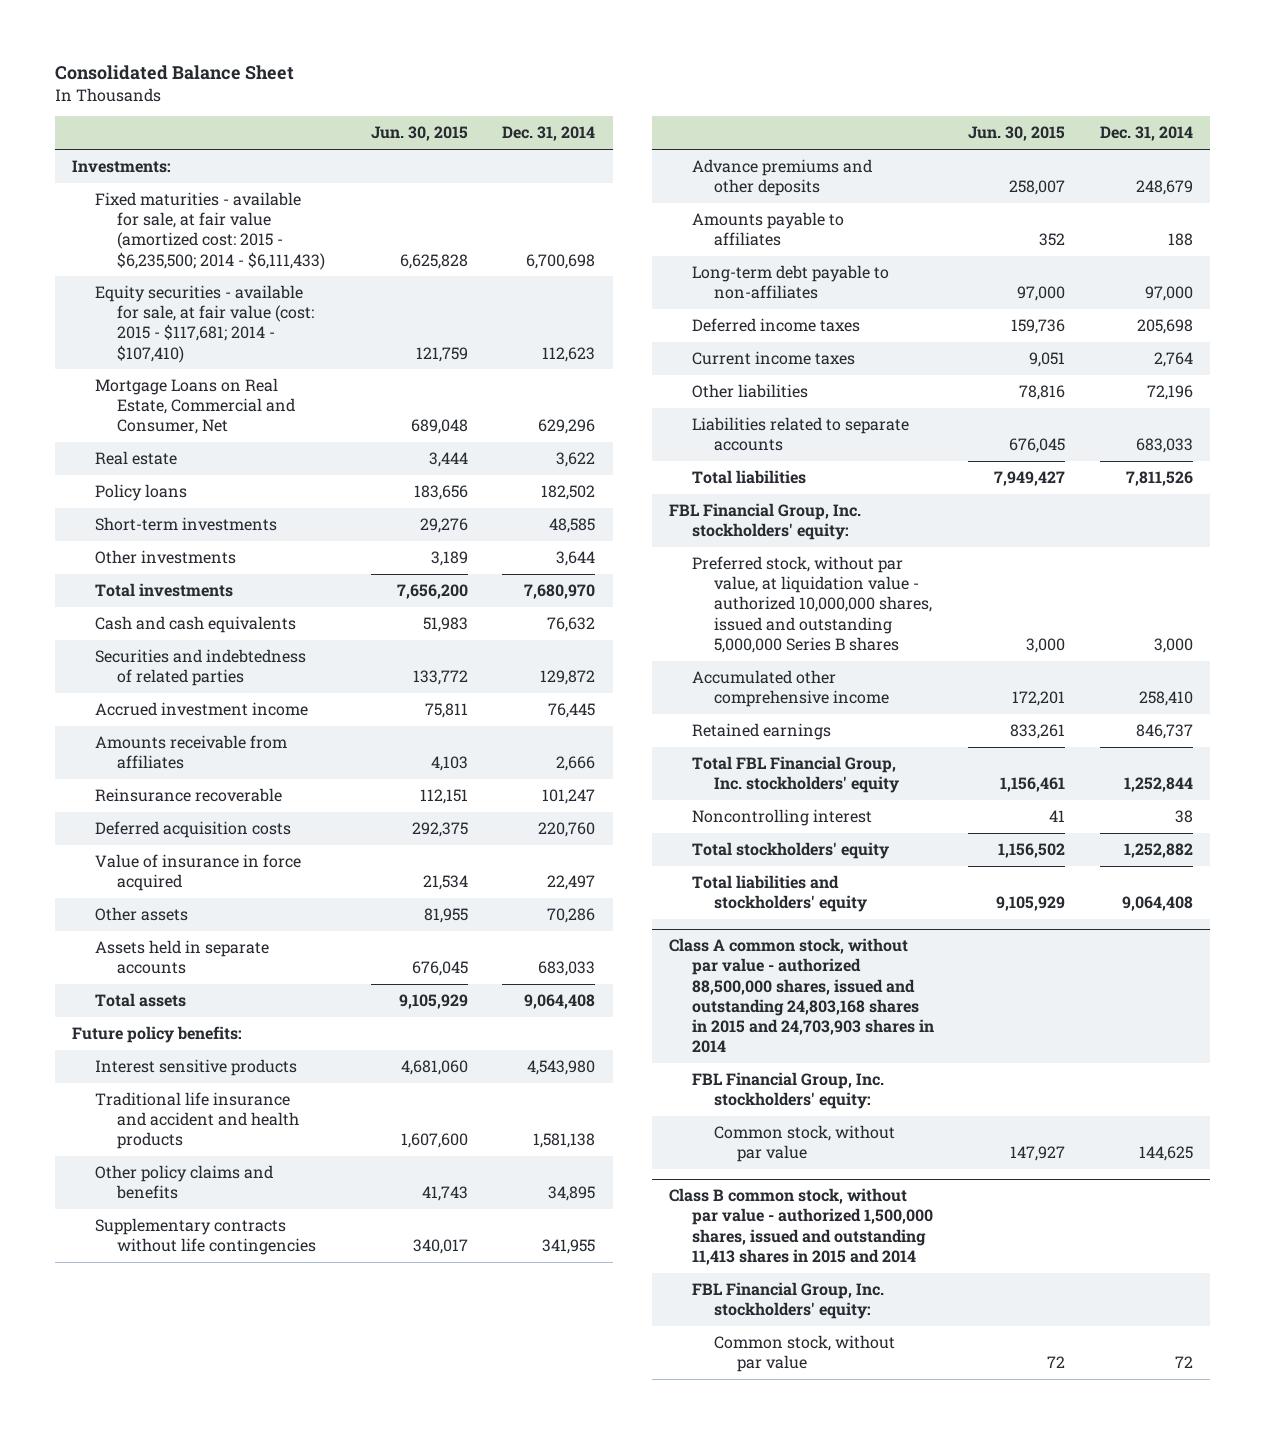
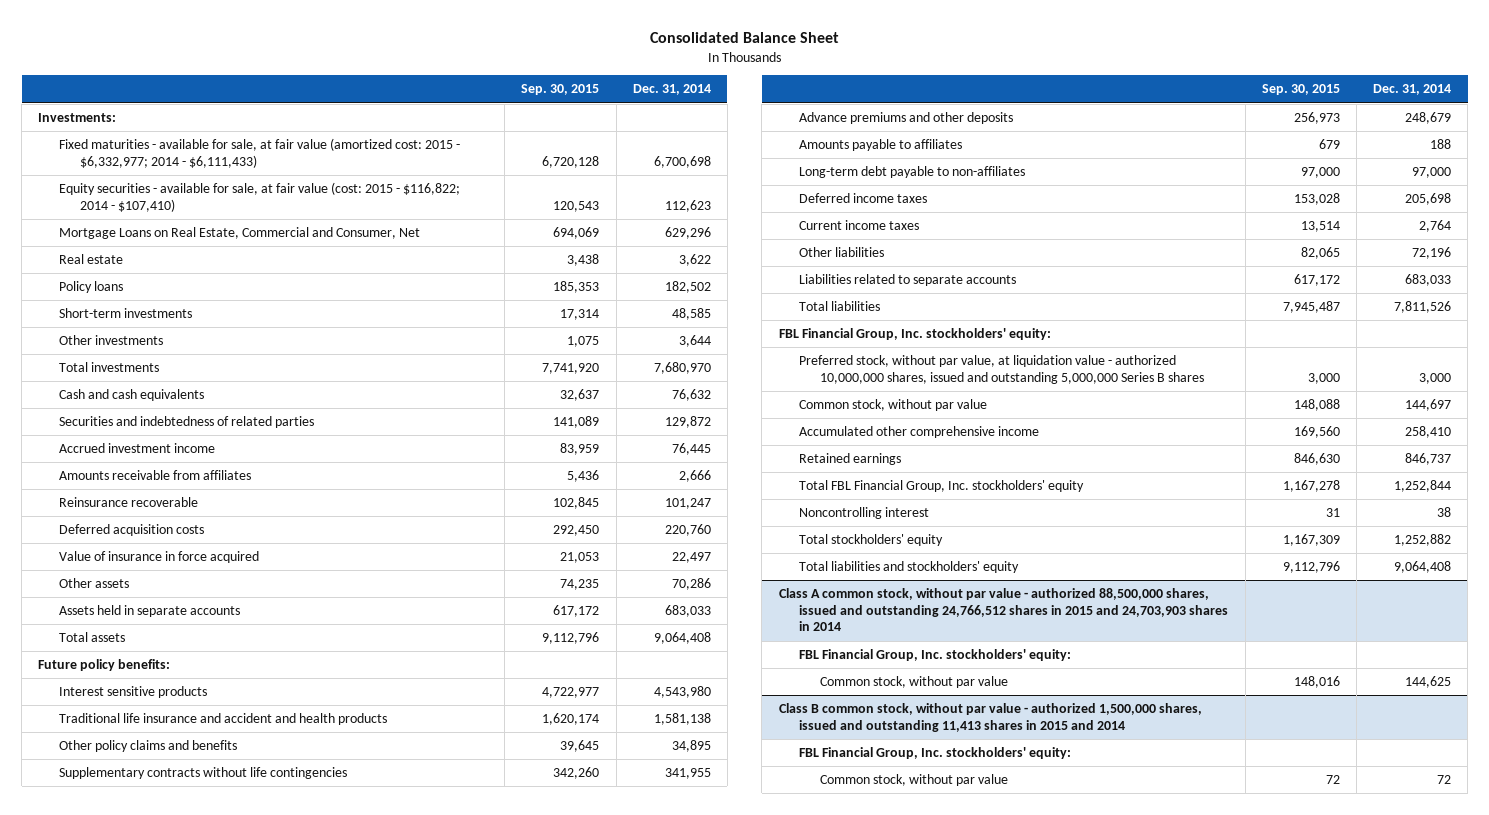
[370,126,468,142] Jun. 30, 2015 -> none
none -> [521,84,600,96] Sep. 30, 2015
[94,192,326,270] Fixed maturities - available for sale, at fair value (amortized cost: 2015 - $6,235,500; 2014 - $6,111,433) -> [59,138,461,168] Fixed maturities - available for sale, at fair value (amortized cost: 2015 - $6,332,977; 2014 - $6,111,433)
[94,285,315,363] Equity securities - available for sale, at fair value (cost: 2015 - $117,681; 2014 - $107,410) -> [59,182,461,212] Equity securities - available for sale, at fair value (cost: 2015 - $116,822; 2014 - $107,410)
none -> [799,399,988,412] Common stock, without par value
[669,938,934,1054] Class A common stock, without par value - authorized 88,500,000 shares, issued and outstanding 24,803,168 shares in 2015 and 24,703,903 shares in 2014 -> [778,588,1229,632] Class A common stock, without par value - authorized 88,500,000 shares, issued and outstanding 24,766,512 shares in 2015 and 24,703,903 shares in 2014

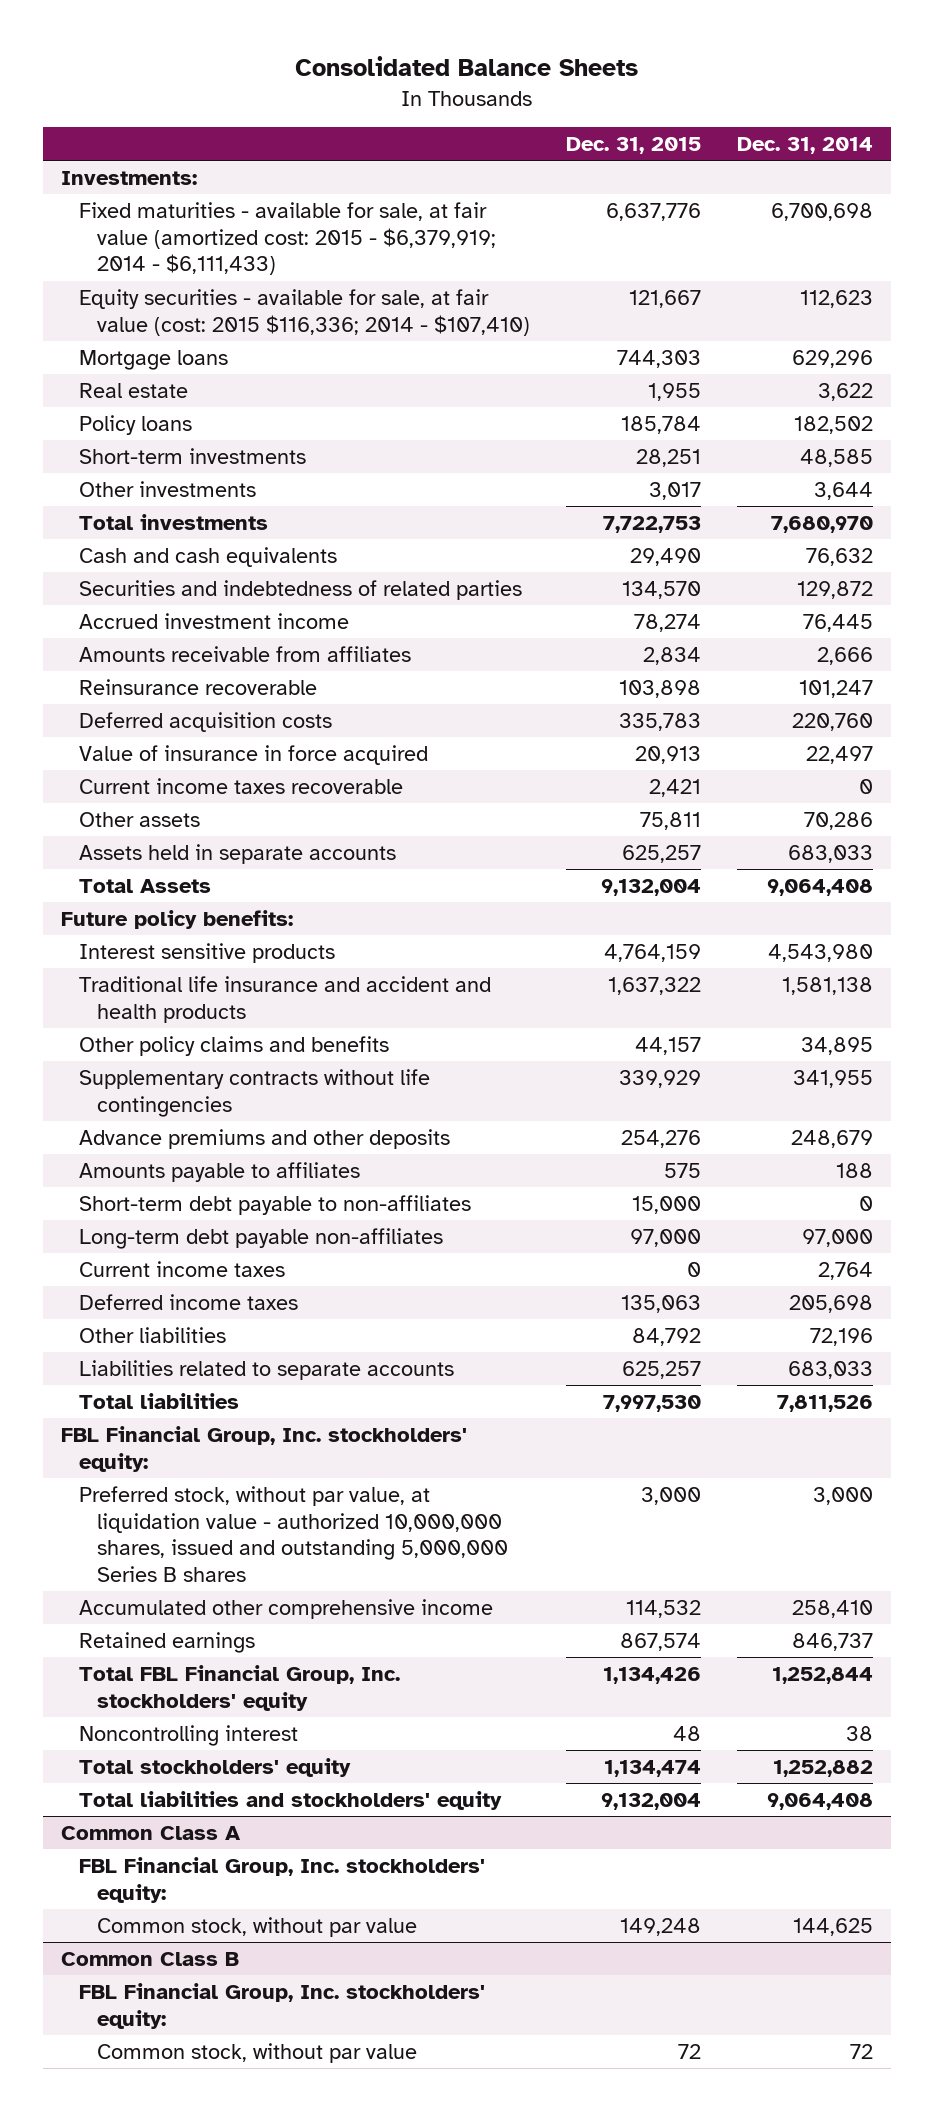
[649,32,839,44] Consolidated Balance Sheet -> [294,56,638,77] Consolidated Balance Sheets
[521,84,600,96] Sep. 30, 2015 -> none
none -> [565,137,701,155] Dec. 31, 2015
[59,138,461,168] Fixed maturities - available for sale, at fair value (amortized cost: 2015 - $6,332,977; 2014 - $6,111,433) -> [78,201,496,276] Fixed maturities - available for sale, at fair value (amortized cost: 2015 - $6,379,919; 2014 - $6,111,433)
[59,182,461,212] Equity securities - available for sale, at fair value (cost: 2015 - $116,822; 2014 - $107,410) -> [78,288,530,336] Equity securities - available for sale, at fair value (cost: 2015 $116,336; 2014 - $107,410)
[59,227,421,240] Mortgage Loans on Real Estate, Commercial and Consumer, Net -> [78,349,228,370] Mortgage loans
none -> [78,777,403,794] Current income taxes recoverable
[59,632,126,643] Total assets -> [78,878,211,893] Total Assets
none -> [78,1194,471,1215] Short-term debt payable to non-affiliates
[799,166,1026,179] Long-term debt payable to non-affiliates -> [78,1227,443,1249] Long-term debt payable non-affiliates
[799,193,928,204] Deferred income taxes -> [78,1293,298,1310] Deferred income taxes
[799,399,988,412] Common stock, without par value -> none
[778,588,1229,632] Class A common stock, without par value - authorized 88,500,000 shares, issued and outstanding 24,766,512 shares in 2015 and 24,703,903 shares in 2014 -> [60,1825,241,1840] Common Class A
[778,703,1202,732] Class B common stock, without par value - authorized 1,500,000 shares, issued and outstanding 11,413 shares in 2015 and 2014 -> [60,1951,239,1966] Common Class B

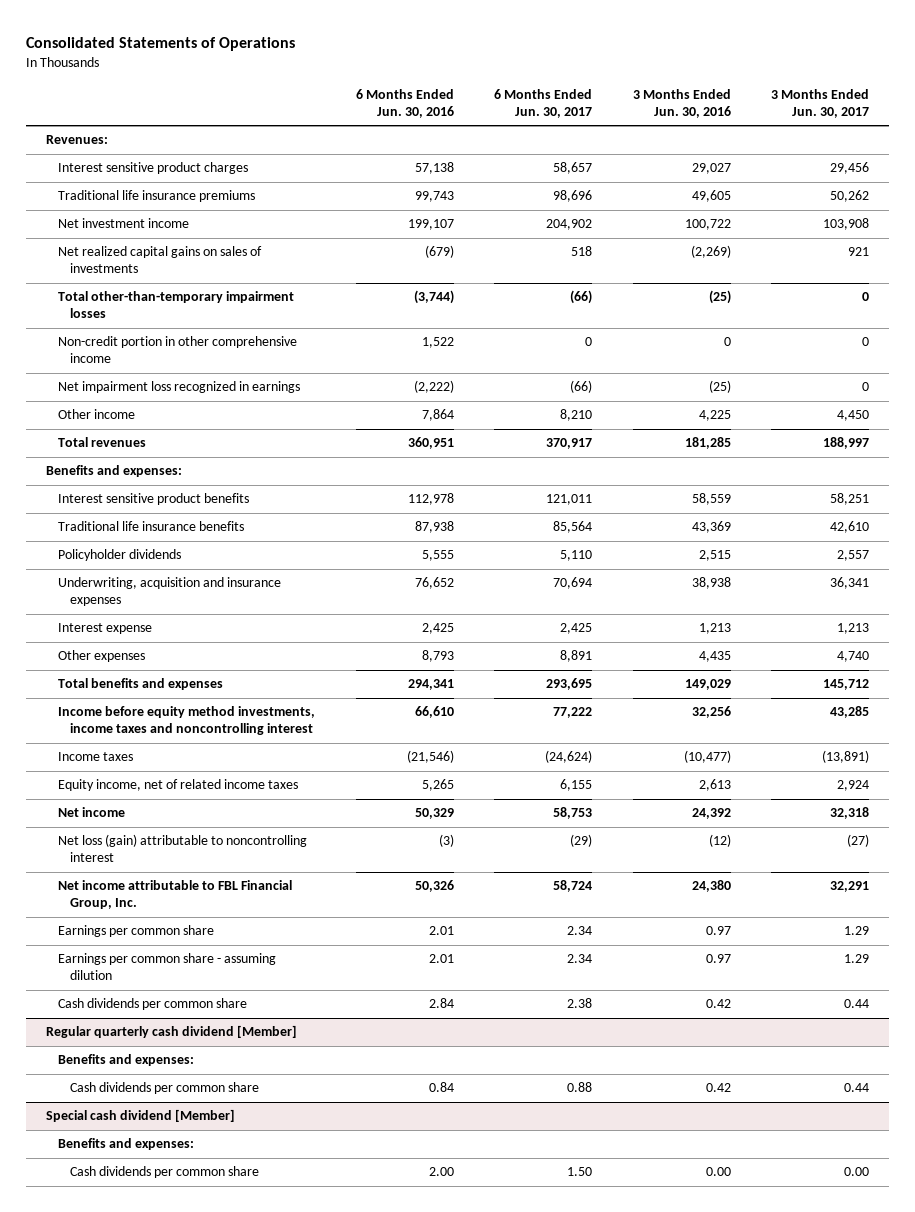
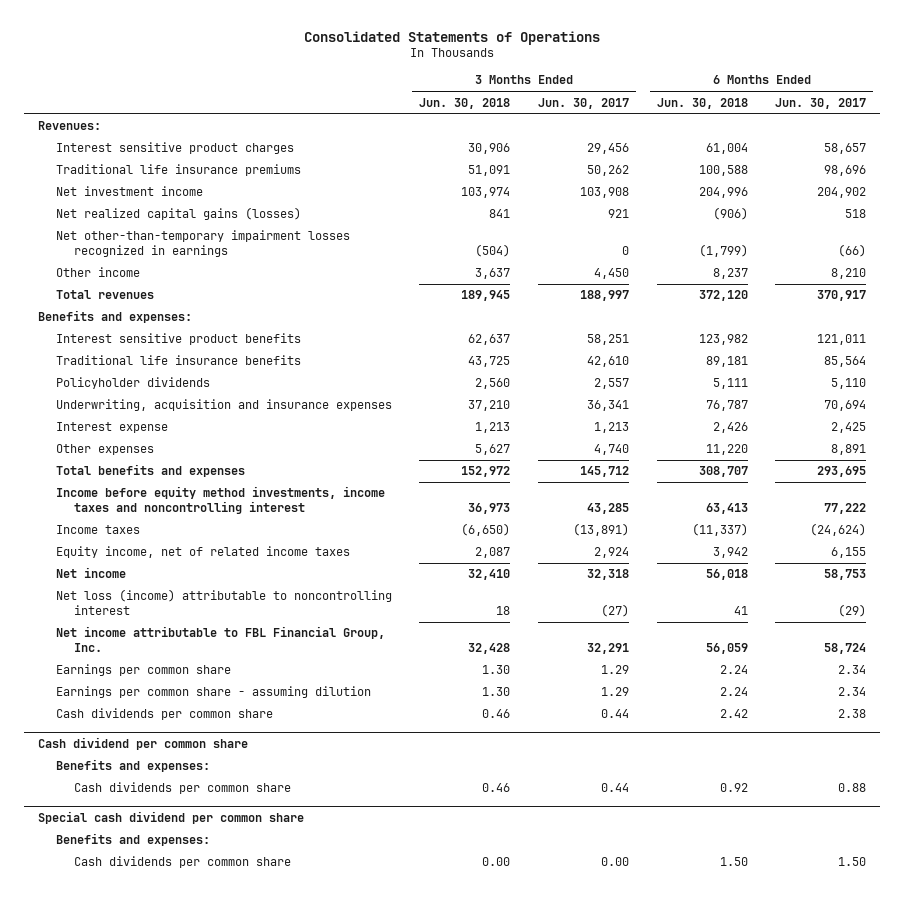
[355,89,454,119] 6 Months Ended Jun. 30, 2016 -> none
[632,89,731,119] 3 Months Ended Jun. 30, 2016 -> none
none -> [419,97,511,109] Jun. 30, 2018
none -> [656,97,748,109] Jun. 30, 2018
[58,291,295,319] Total other-than-temporary impairment losses -> none
[58,336,298,364] Non-credit portion in other comprehensive income -> none
[58,246,263,274] Net realized capital gains on sales of investments -> [55,207,301,221] Net realized capital gains (losses)
[58,381,301,394] Net impairment loss recognized in earnings -> [55,230,350,257] Net other-than-temporary impairment losses recognized in earnings
[58,834,308,863] Net loss (gain) attributable to noncontrolling interest -> [55,589,392,615] Net loss (income) attributable to noncontrolling interest
[45,1025,297,1039] Regular quarterly cash dividend [Member] -> [37,736,248,750] Cash dividend per common share
[45,1109,235,1123] Special cash dividend [Member] -> [37,810,304,824] Special cash dividend per common share

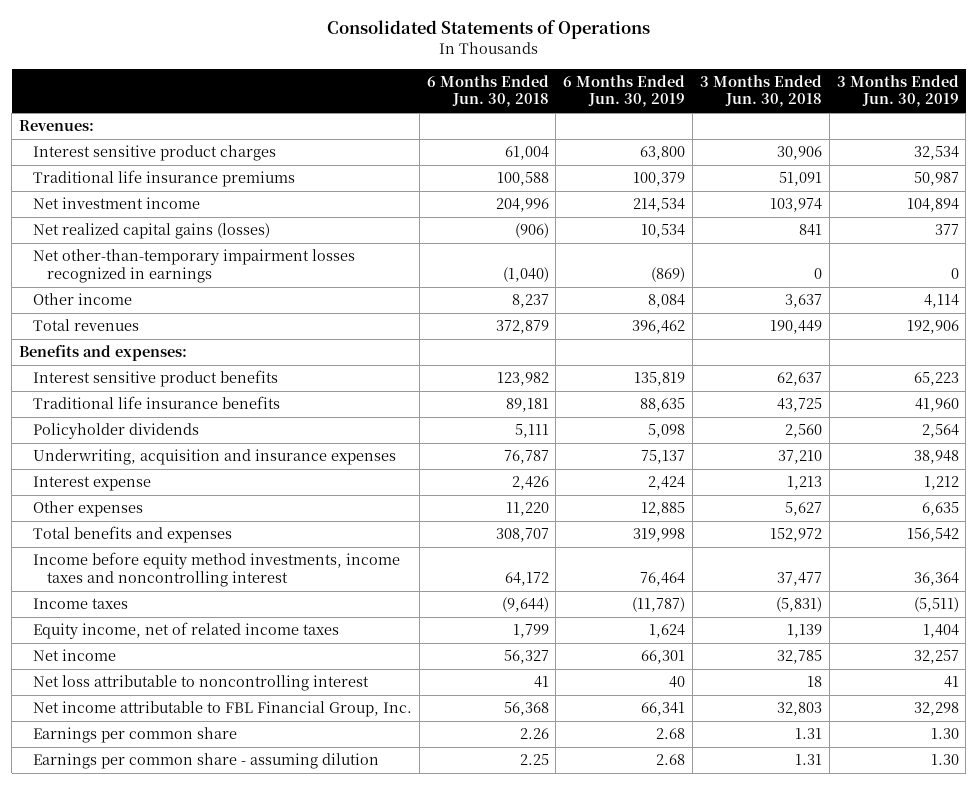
[538,97,630,109] Jun. 30, 2017 -> none
[775,97,867,109] Jun. 30, 2017 -> none
none -> [563,75,686,108] 6 Months Ended Jun. 30, 2019
none -> [836,75,959,108] 3 Months Ended Jun. 30, 2019
[475,243,511,257] (504) -> [813,267,822,279] 0
[698,243,748,257] (1,799) -> [502,266,549,282] (1,040)
[461,290,511,302] 189,945 -> [769,320,822,335] 190,449
[698,290,748,302] 372,120 -> [495,320,549,335] 372,879
[55,708,273,721] Cash dividends per common share -> none
[37,736,248,750] Cash dividend per common share -> none
[55,759,210,773] Benefits and expenses: -> none
[73,782,291,795] Cash dividends per common share -> none
[37,810,304,824] Special cash dividend per common share -> none
[55,833,210,847] Benefits and expenses: -> none
[73,856,291,869] Cash dividends per common share -> none
[468,502,511,514] 36,973 -> [776,571,822,586] 37,477
[705,502,748,514] 63,413 -> [504,571,549,586] 64,172
[461,523,511,537] (6,650) -> [775,597,822,613] (5,831)
[691,523,748,537] (11,337) -> [501,597,549,613] (9,644)
[475,547,511,559] 2,087 -> [786,624,822,639] 1,139
[712,547,748,559] 3,942 -> [512,624,549,639] 1,799
[468,569,511,581] 32,410 -> [776,650,822,665] 32,785
[705,569,748,581] 56,018 -> [503,650,549,665] 56,327
[55,589,392,615] Net loss (income) attributable to noncontrolling interest -> [32,675,369,692] Net loss attributable to noncontrolling interest
[468,642,511,654] 32,428 -> [776,702,822,717] 32,803
[705,642,748,654] 56,059 -> [503,702,549,717] 56,368
[482,665,511,675] 1.30 -> [794,728,822,740] 1.31
[719,665,748,675] 2.24 -> [519,728,549,740] 2.26
[482,687,511,697] 1.30 -> [794,754,822,766] 1.31
[719,687,748,697] 2.24 -> [519,754,549,766] 2.25

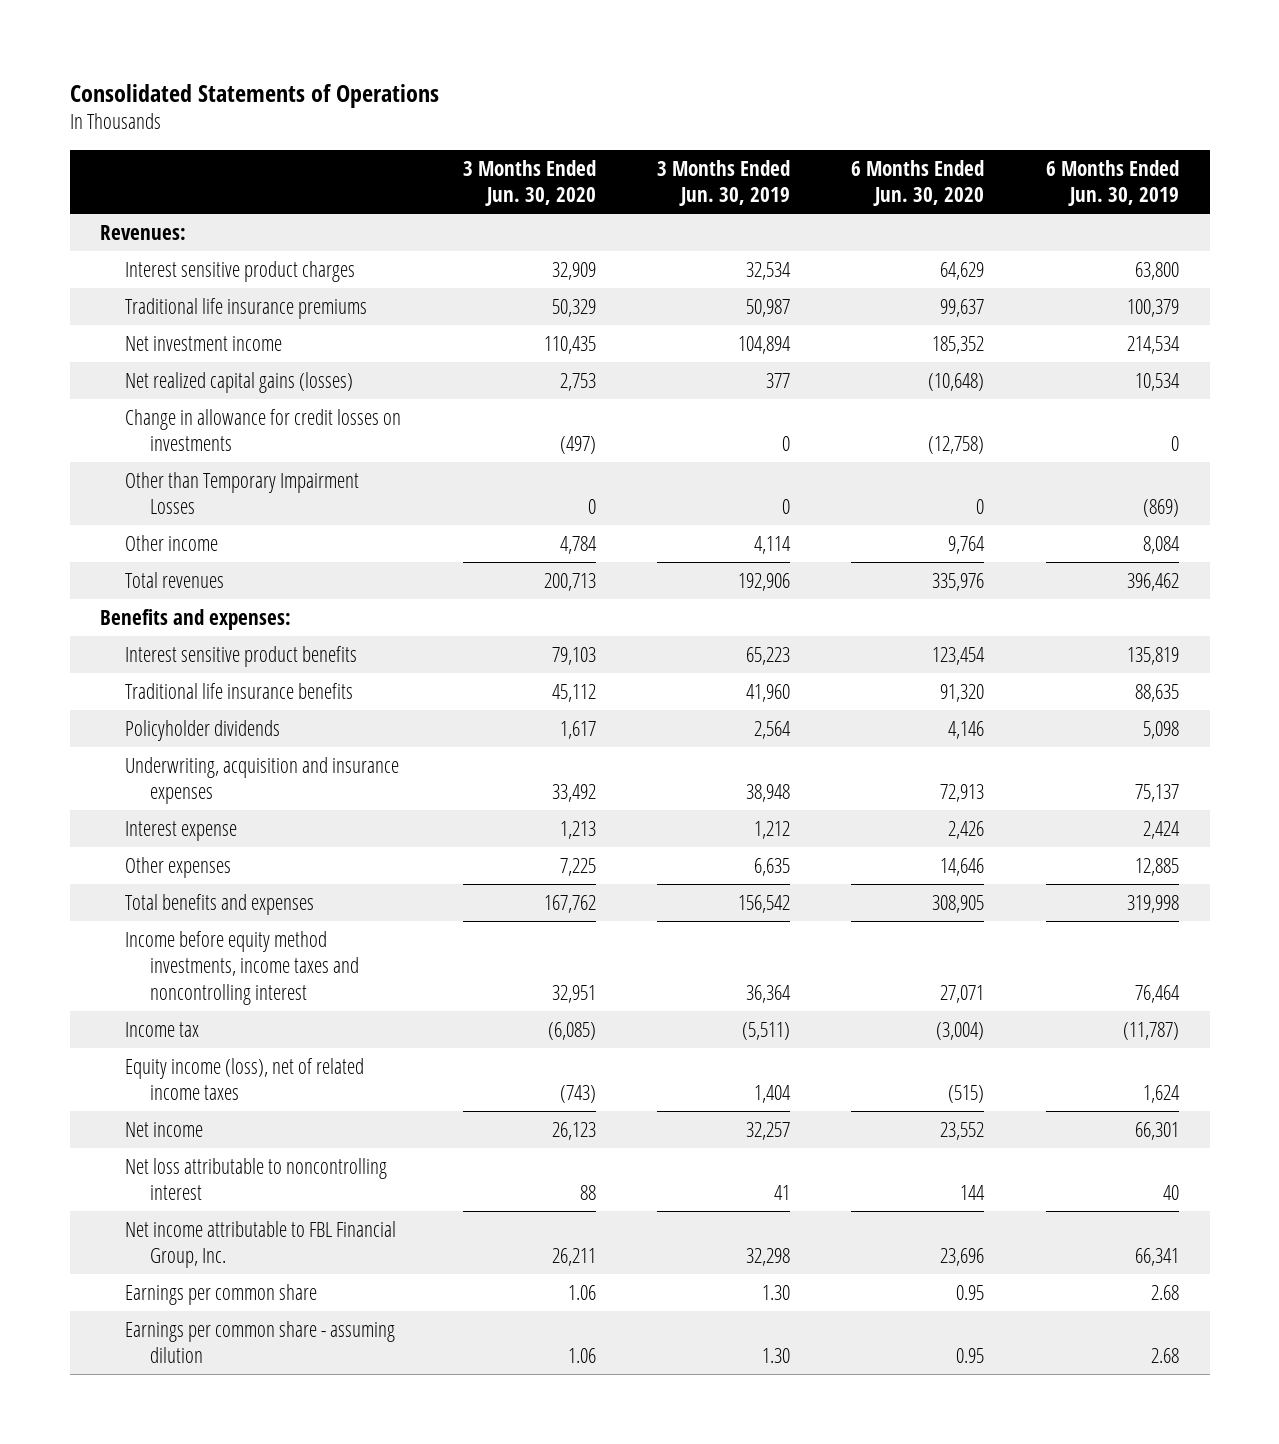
[426,75,549,108] 6 Months Ended Jun. 30, 2018 -> none
[699,75,822,108] 3 Months Ended Jun. 30, 2018 -> none
none -> [462,159,596,207] 3 Months Ended Jun. 30, 2020
none -> [851,159,985,207] 6 Months Ended Jun. 30, 2020
none -> [125,408,402,452] Change in allowance for credit losses on investments
[32,249,355,283] Net other-than-temporary impairment losses recognized in earnings -> [125,471,360,515] Other than Temporary Impairment Losses
[32,598,128,610] Income taxes -> [125,1021,200,1037] Income tax
[32,622,339,640] Equity income, net of related income taxes -> [125,1057,365,1101] Equity income (loss), net of related income taxes

